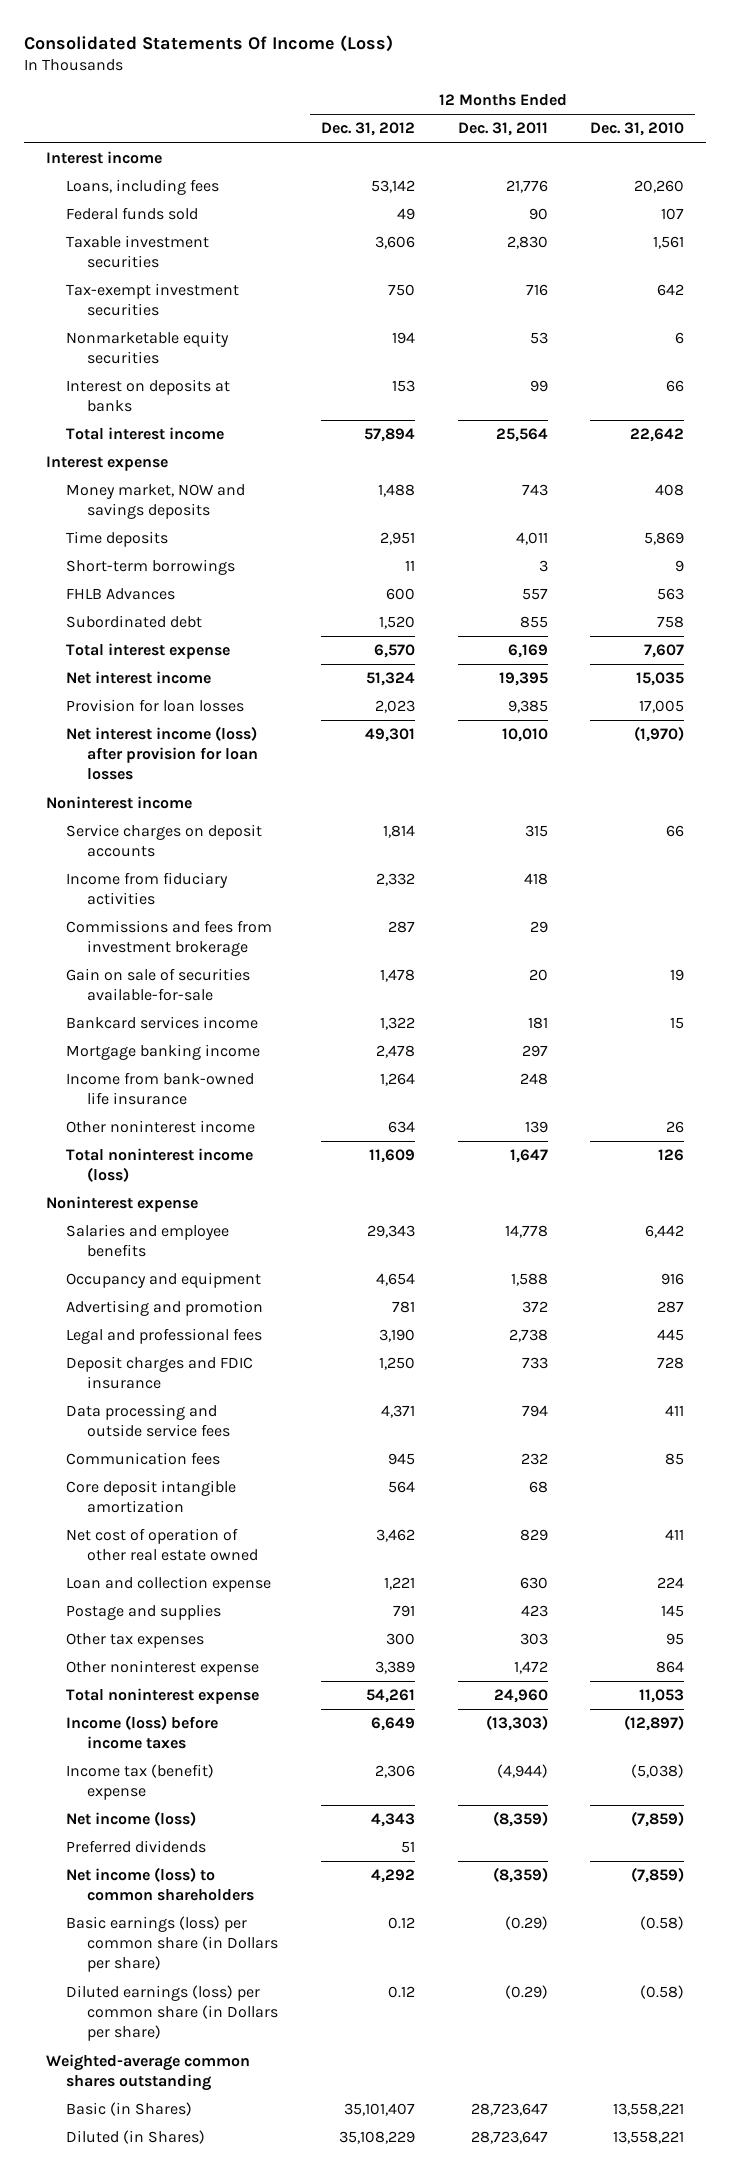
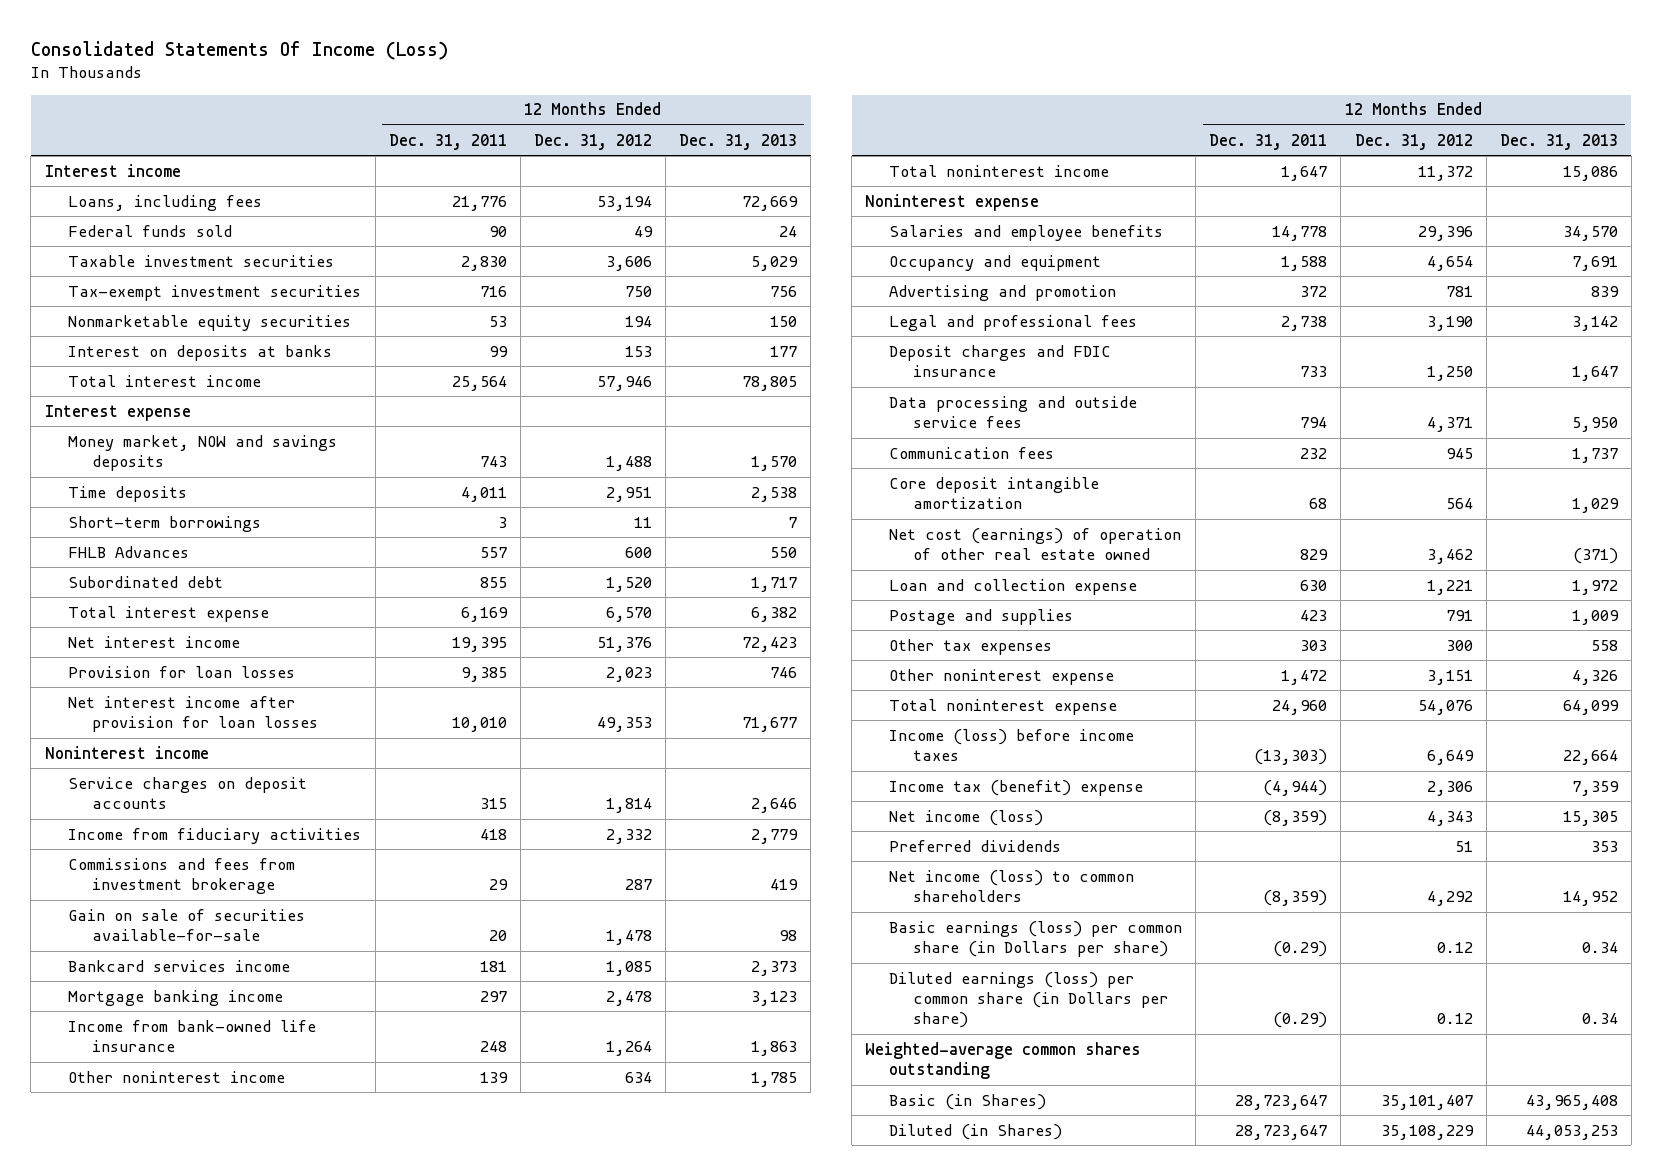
[590,122,685,137] Dec. 31, 2010 -> none
none -> [679,133,798,150] Dec. 31, 2013
[370,180,415,194] 53,142 -> [596,195,652,211] 53,194
[363,428,415,443] 57,894 -> [596,375,652,391] 57,946
[365,672,415,687] 51,324 -> [596,636,652,652] 51,376
[66,726,259,781] Net interest income (loss) after provision for loan losses -> [68,695,319,733] Net interest income after provision for loan losses
[364,728,415,743] 49,301 -> [596,717,652,733] 49,353
[379,1017,415,1031] 1,322 -> [605,960,652,976] 1,085
[66,1148,254,1183] Total noninterest income (loss) -> [889,164,1110,177] Total noninterest income
[368,1149,415,1164] 11,609 -> [1417,165,1473,181] 11,372
[366,1225,415,1239] 29,343 -> [1417,225,1473,241] 29,396
[66,1528,259,1562] Net cost of operation of other real estate owned -> [889,527,1182,561] Net cost (earnings) of operation of other real estate owned
[374,1661,415,1675] 3,389 -> [1426,669,1473,685] 3,151
[365,1689,415,1704] 54,261 -> [1417,699,1473,715] 54,076

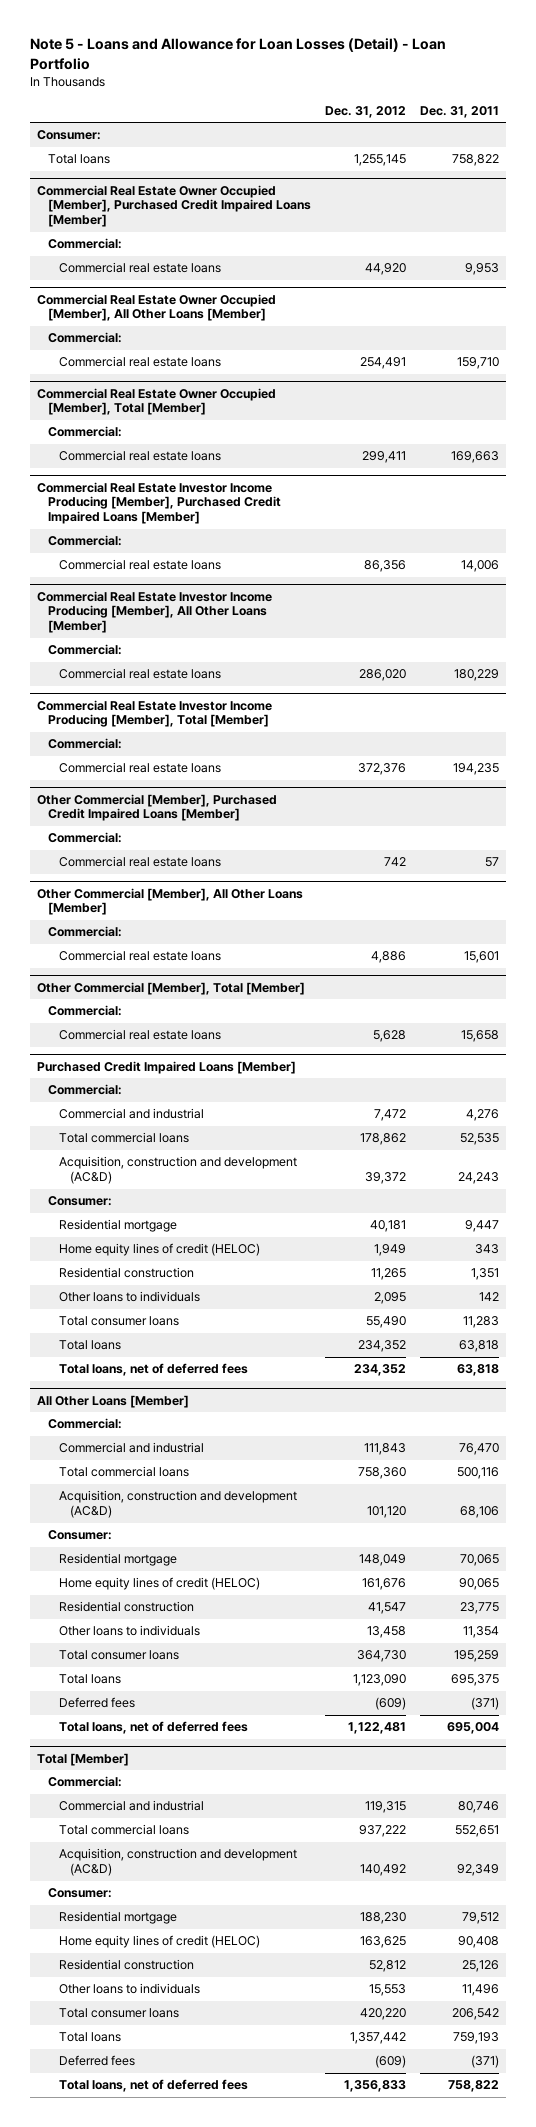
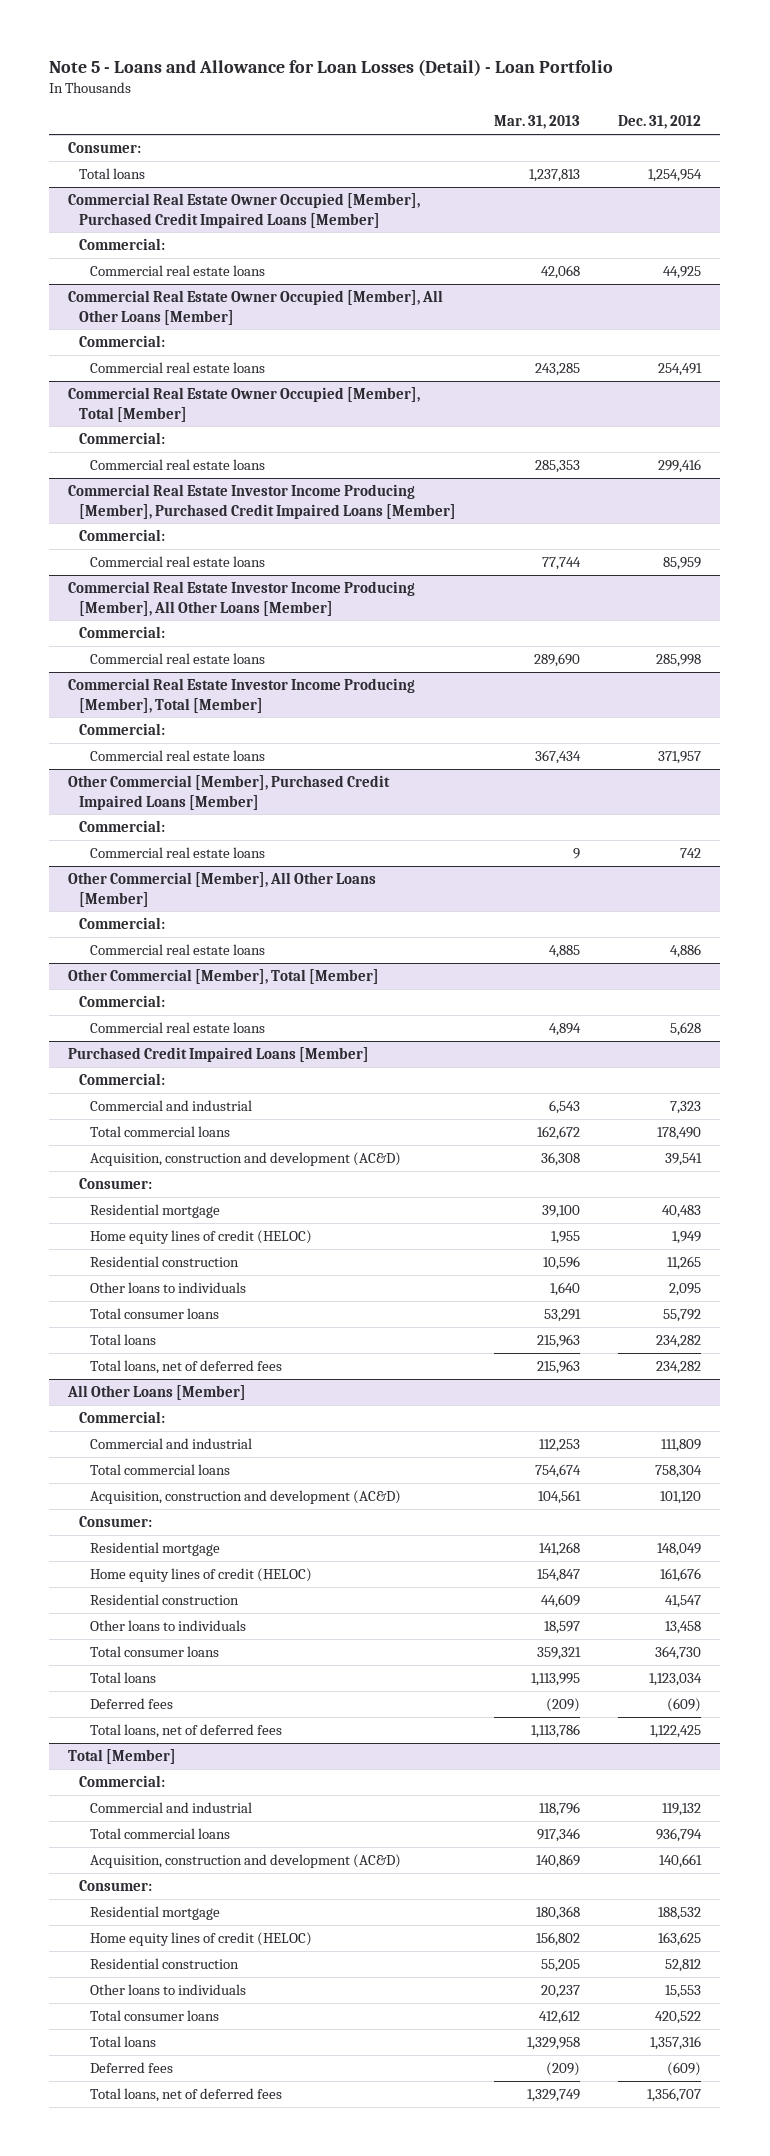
[420,105,500,118] Dec. 31, 2011 -> none
none -> [494,115,581,130] Mar. 31, 2013
[353,154,406,167] 1,255,145 -> [648,169,703,183] 1,254,954
[364,263,406,276] 44,920 -> [663,266,702,280] 44,925
[361,451,406,464] 299,411 -> [658,459,702,474] 299,416
[363,560,406,573] 86,356 -> [663,557,702,571] 85,959
[358,669,406,682] 286,020 -> [656,654,702,668] 285,998
[357,763,406,776] 372,376 -> [658,751,702,765] 371,957
[373,1109,406,1122] 7,472 -> [670,1101,702,1115] 7,323
[359,1133,406,1146] 178,862 -> [657,1127,702,1141] 178,490
[364,1172,406,1185] 39,372 -> [665,1153,703,1167] 39,541
[369,1220,406,1233] 40,181 -> [662,1205,702,1219] 40,483
[365,1316,406,1329] 55,490 -> [663,1309,702,1323] 55,792
[357,1340,406,1353] 234,352 -> [656,1335,702,1349] 234,282
[353,1364,406,1377] 234,352 -> [656,1361,702,1375] 234,282
[363,1443,406,1456] 111,843 -> [661,1439,702,1453] 111,809
[357,1467,406,1480] 758,360 -> [655,1465,703,1479] 758,304
[352,1674,406,1687] 1,123,090 -> [649,1673,703,1687] 1,123,034
[347,1722,406,1735] 1,122,481 -> [650,1725,702,1739] 1,122,425
[364,1801,406,1814] 119,315 -> [662,1803,702,1817] 119,132
[358,1825,406,1838] 937,222 -> [656,1828,703,1843] 936,794
[359,1864,406,1877] 140,492 -> [659,1854,703,1869] 140,661
[359,1912,406,1925] 188,230 -> [658,1907,702,1921] 188,532
[359,2008,406,2021] 420,220 -> [655,2011,702,2025] 420,522
[349,2032,406,2045] 1,357,442 -> [650,2036,702,2051] 1,357,316
[343,2080,406,2093] 1,356,833 -> [647,2088,702,2103] 1,356,707

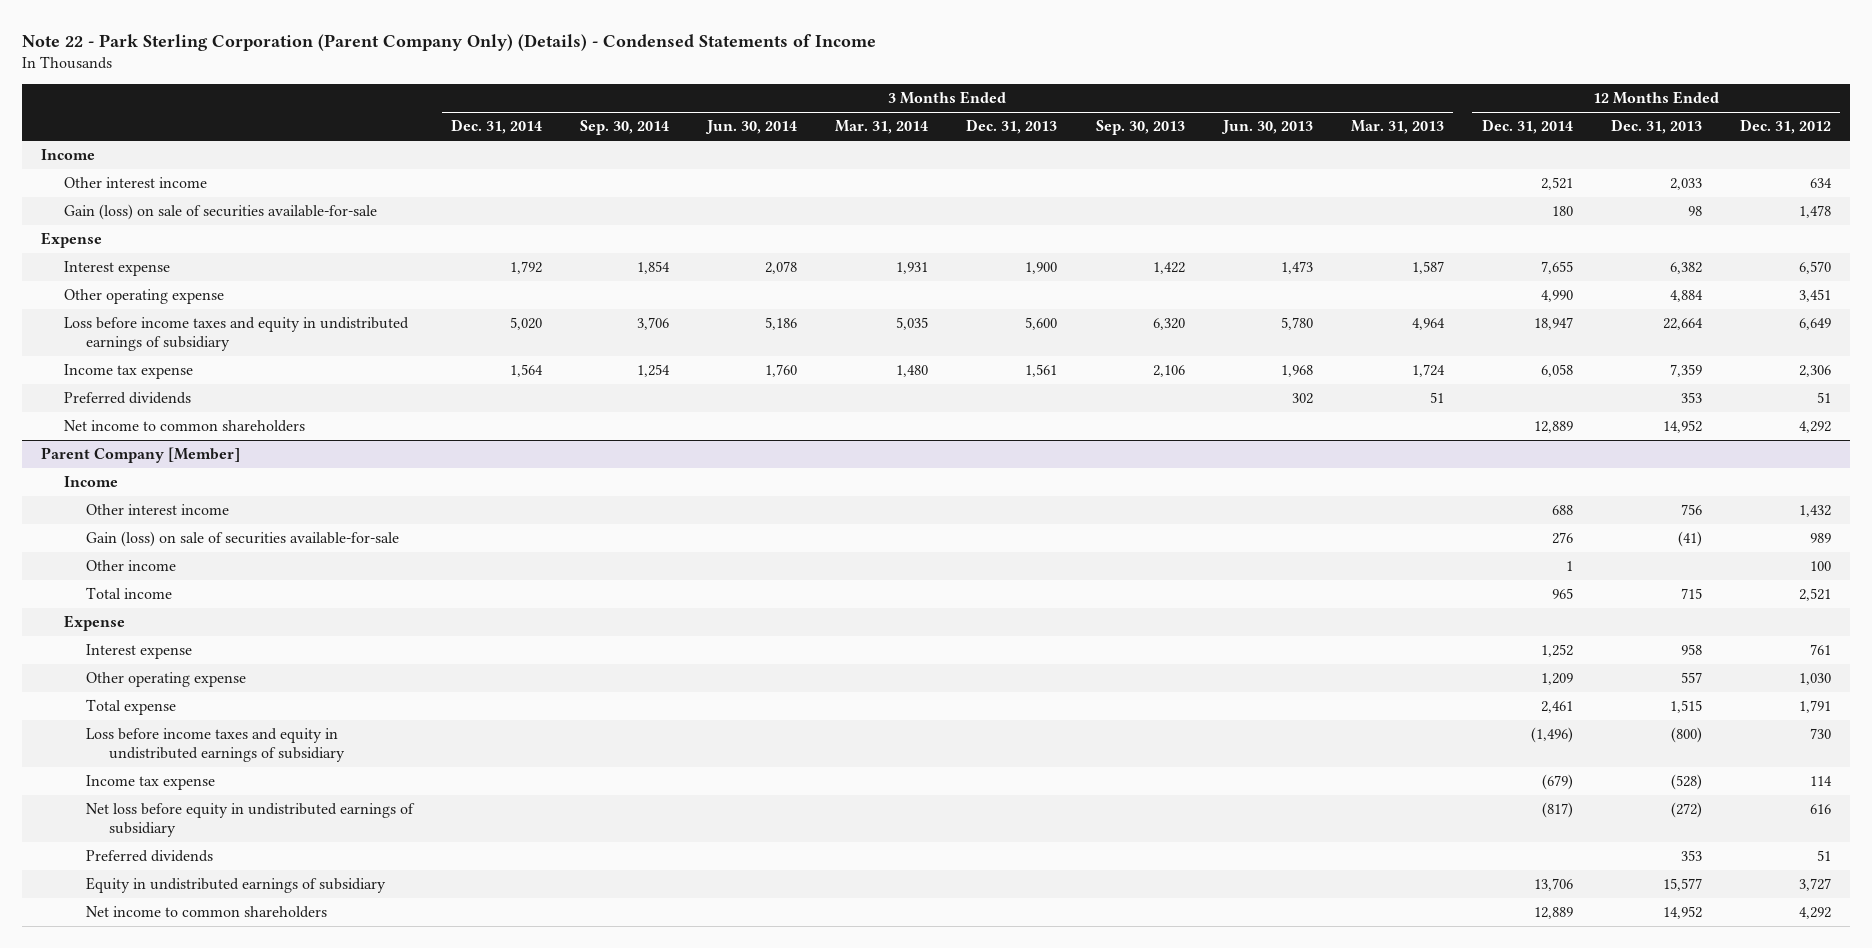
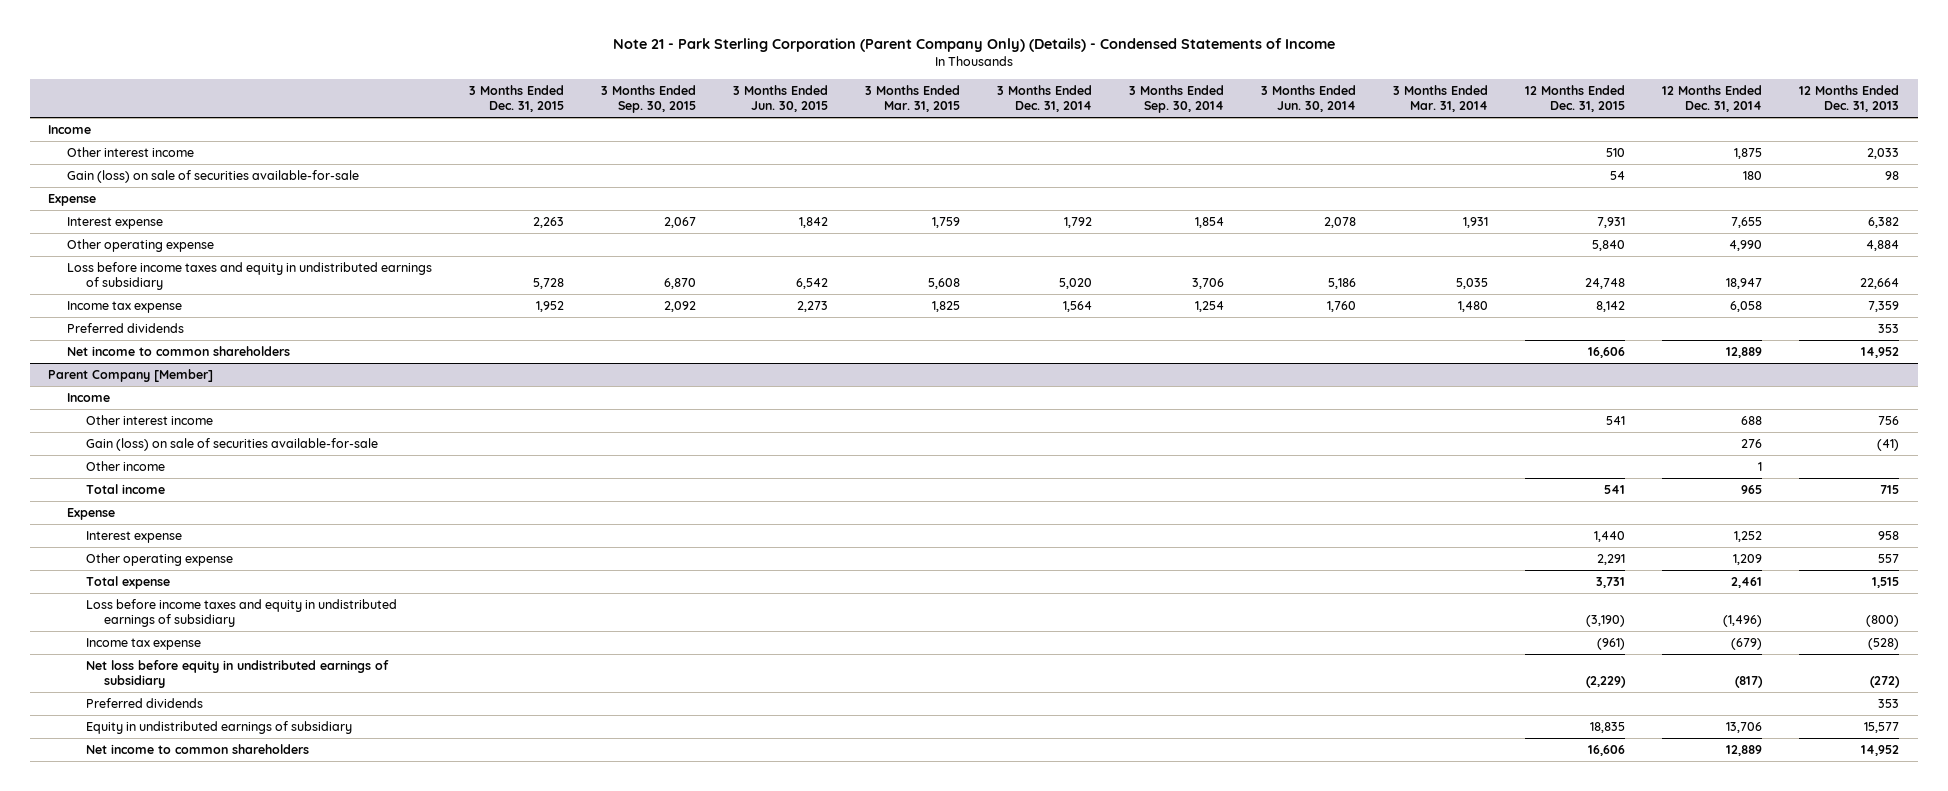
[21,33,876,51] Note 22 - Park Sterling Corporation (Parent Company Only) (Details) - Condensed Statements of Income -> [612,38,1335,53] Note 21 - Park Sterling Corporation (Parent Company Only) (Details) - Condensed Statements of Income
[966,119,1058,135] Dec. 31, 2013 -> none
[1095,120,1185,136] Sep. 30, 2013 -> none
[1220,120,1313,135] Jun. 30, 2013 -> none
[1350,120,1444,135] Mar. 31, 2013 -> none
[1739,119,1831,135] Dec. 31, 2012 -> none
none -> [469,84,565,113] 3 Months Ended Dec. 31, 2015
none -> [601,84,697,114] 3 Months Ended Sep. 30, 2015
none -> [733,84,829,113] 3 Months Ended Jun. 30, 2015
none -> [865,84,961,113] 3 Months Ended Mar. 31, 2015
none -> [1525,84,1626,113] 12 Months Ended Dec. 31, 2015
[1540,177,1573,191] 2,521 -> [1734,148,1763,160] 1,875

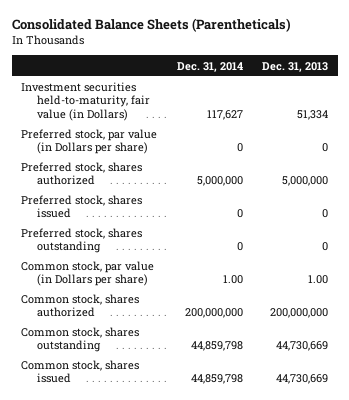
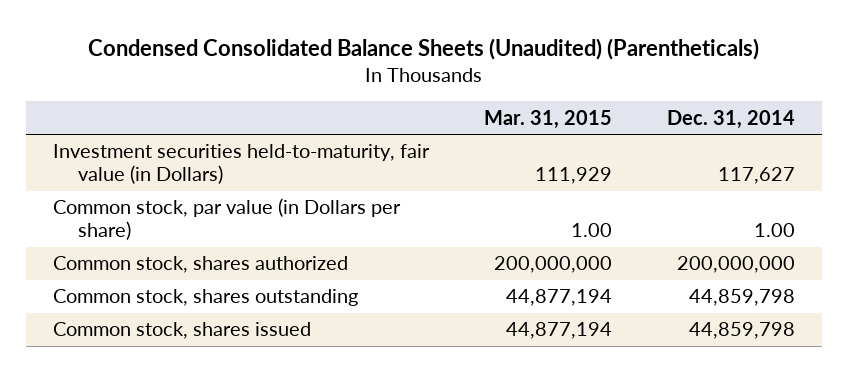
[11,18,291,33] Consolidated Balance Sheets (Parentheticals) -> [88,38,760,61] Condensed Consolidated Balance Sheets (Unaudited) (Parentheticals)
[261,61,328,72] Dec. 31, 2013 -> none
none -> [484,109,613,129] Mar. 31, 2015
[21,129,158,155] Preferred stock, par value (in Dollars per share) -> none
[21,162,143,186] Preferred stock, shares authorized -> none
[21,195,143,219] Preferred stock, shares issued -> none
[21,228,143,254] Preferred stock, shares outstanding -> none

